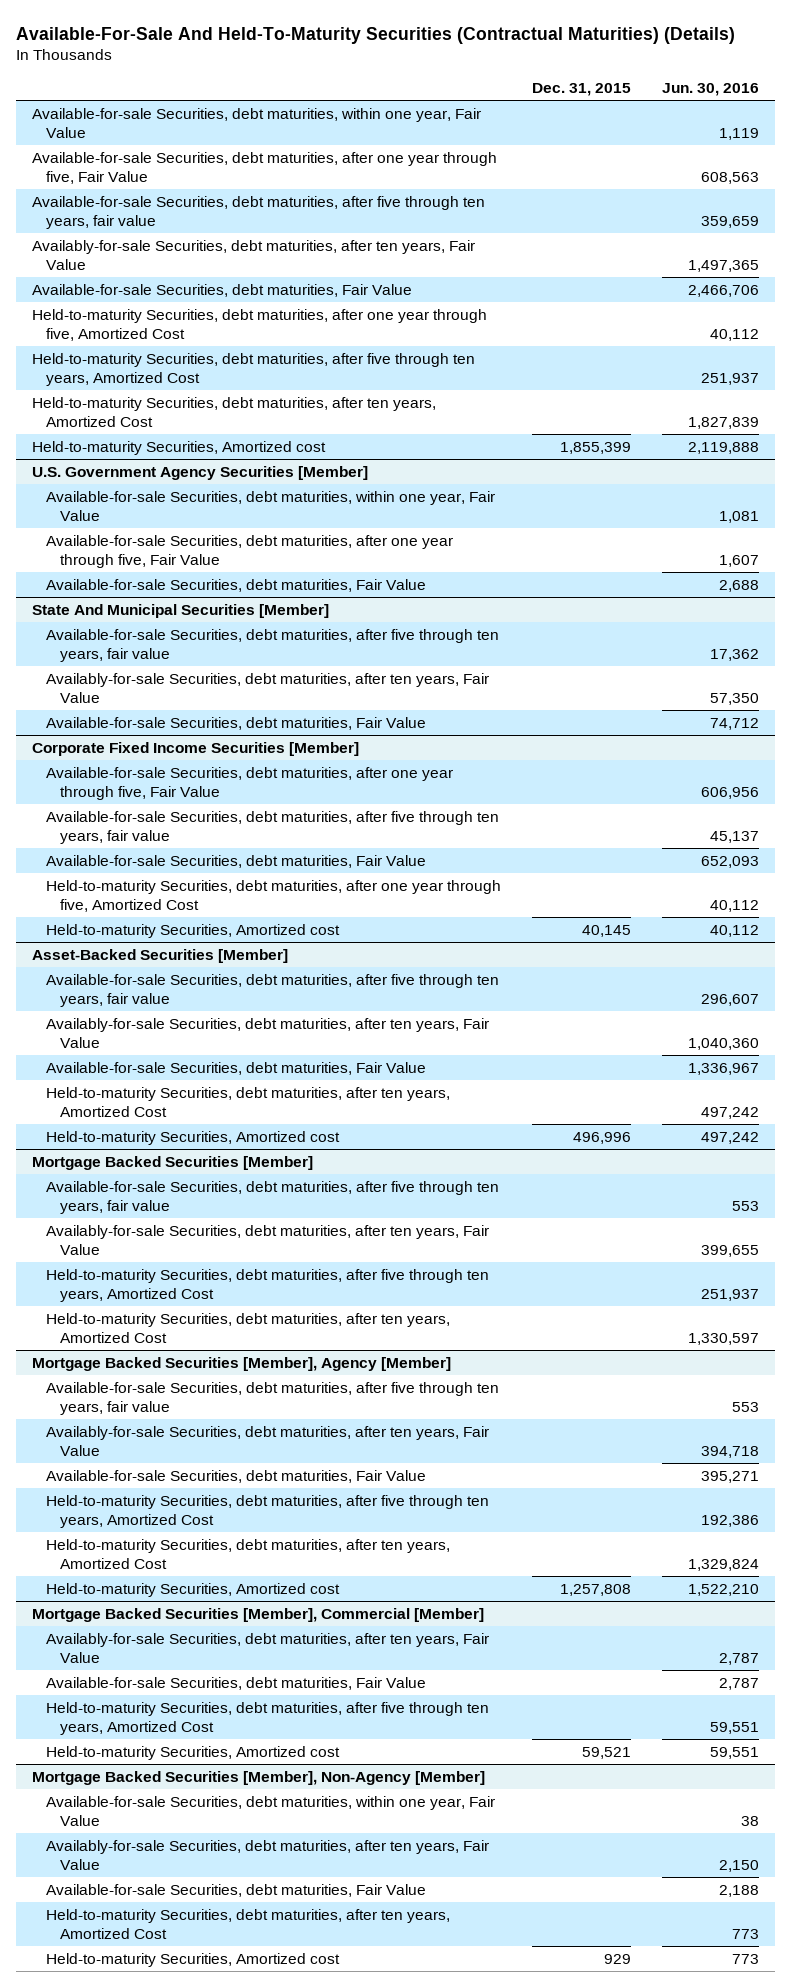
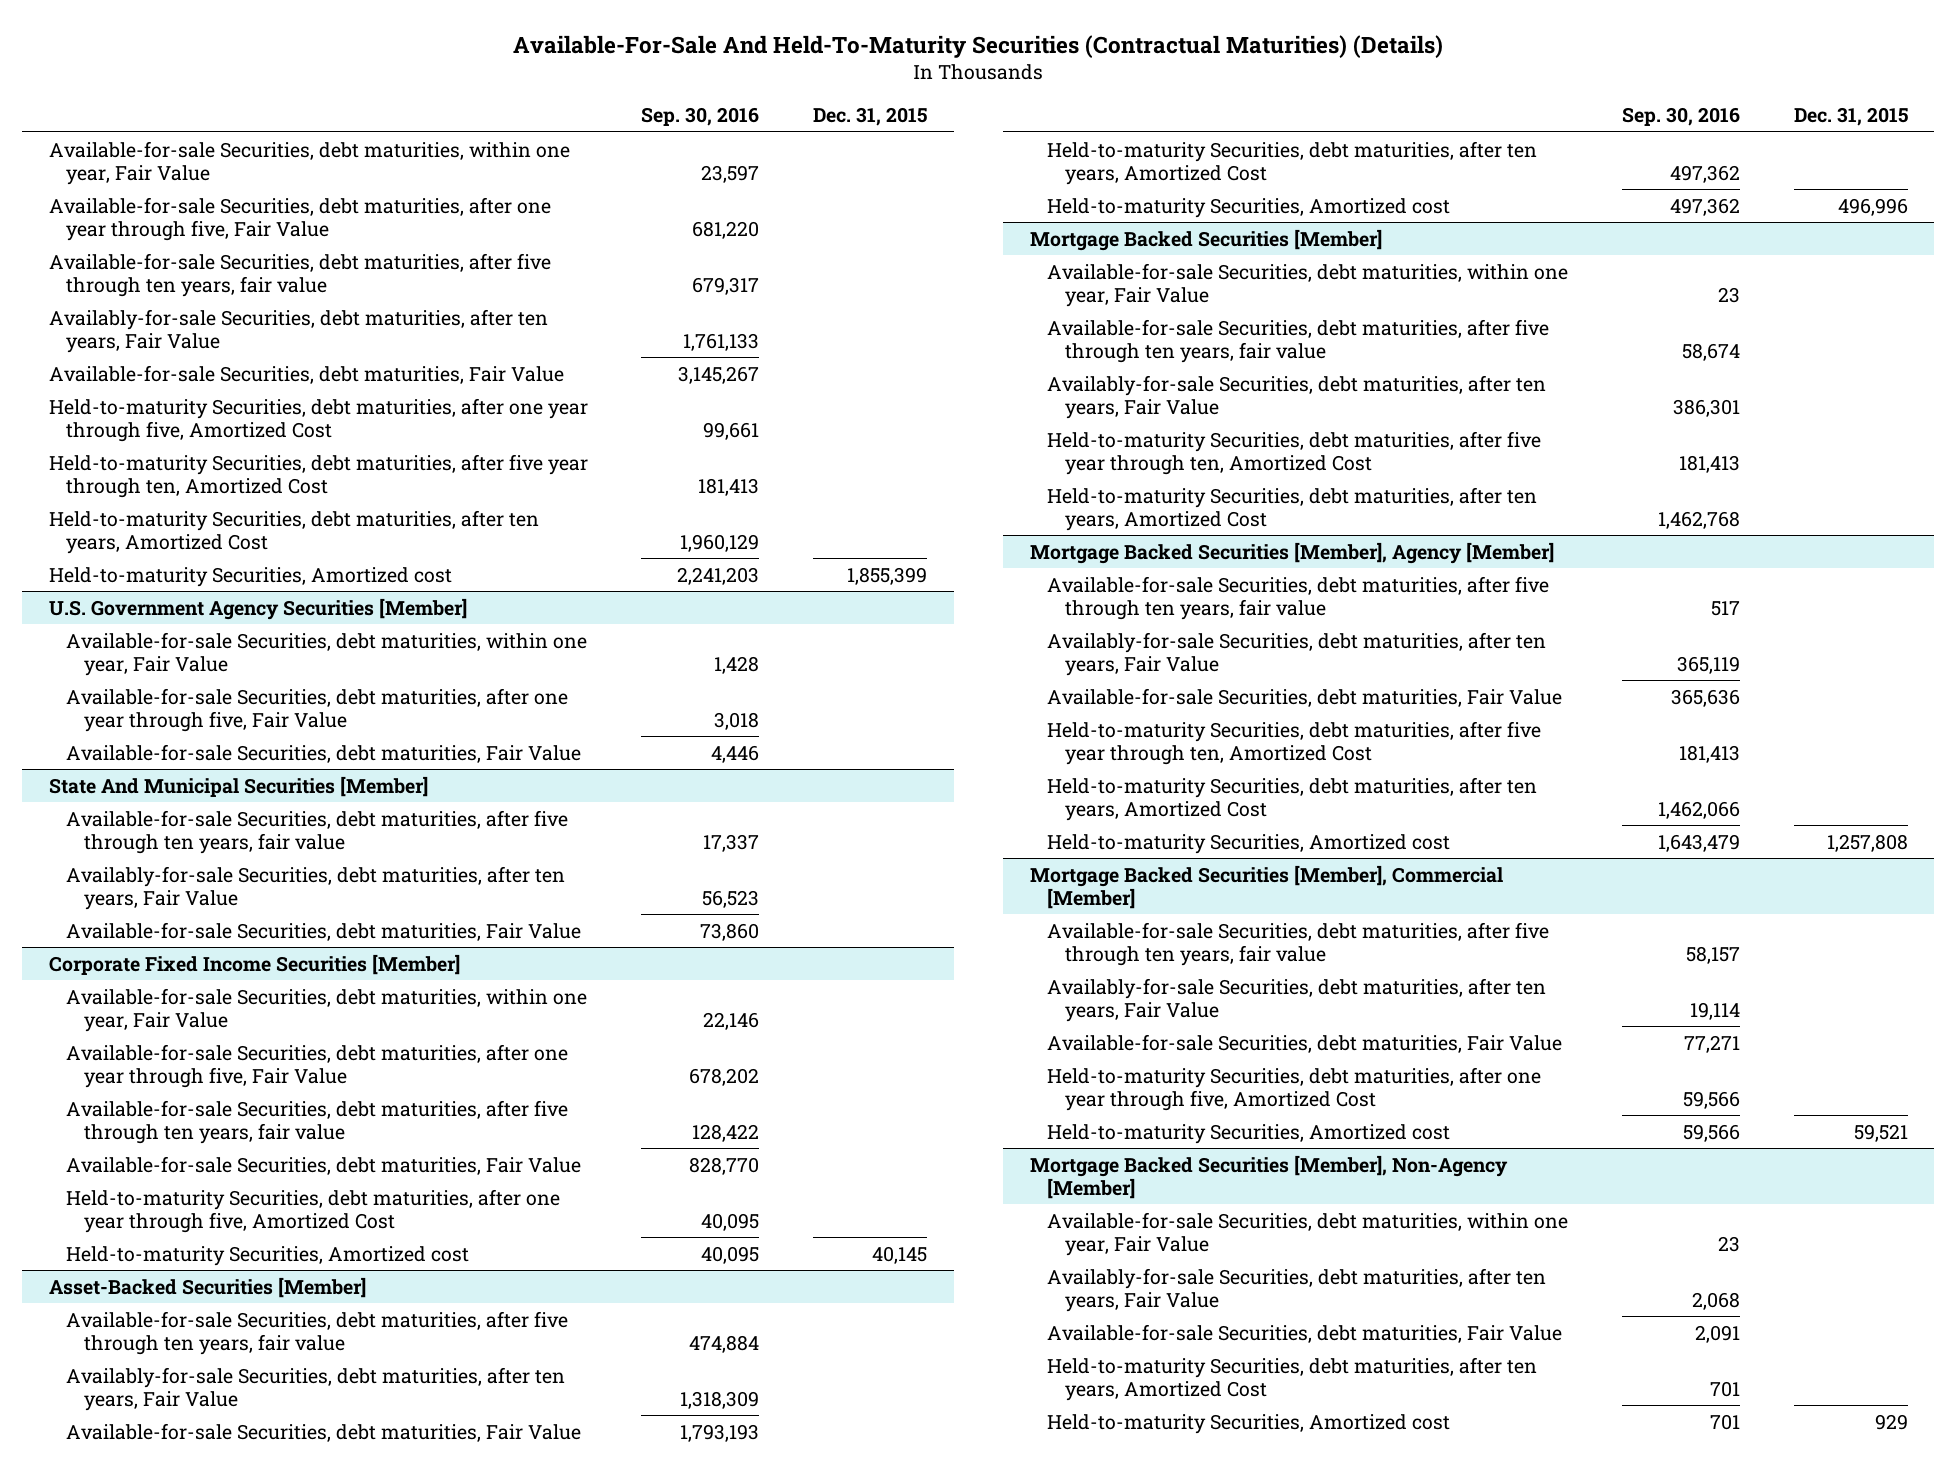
[662,83,760,97] Jun. 30, 2016 -> none
none -> [641,107,760,127] Sep. 30, 2016
[31,352,475,387] Held-to-maturity Securities, debt maturities, after five through ten years, Amortized Cost -> [48,453,588,498] Held-to-maturity Securities, debt maturities, after five year through ten, Amortized Cost
none -> [66,987,588,1032] Available-for-sale Securities, debt maturities, within one year, Fair Value
none -> [1047,262,1569,307] Available-for-sale Securities, debt maturities, within one year, Fair Value
[45,1268,489,1303] Held-to-maturity Securities, debt maturities, after five through ten years, Amortized Cost -> [1047,430,1542,475] Held-to-maturity Securities, debt maturities, after five year through ten, Amortized Cost
[45,1494,489,1529] Held-to-maturity Securities, debt maturities, after five through ten years, Amortized Cost -> [1047,720,1542,765] Held-to-maturity Securities, debt maturities, after five year through ten, Amortized Cost
none -> [1047,921,1550,966] Available-for-sale Securities, debt maturities, after five through ten years, fair value
[45,1701,489,1736] Held-to-maturity Securities, debt maturities, after five through ten years, Amortized Cost -> [1047,1066,1542,1111] Held-to-maturity Securities, debt maturities, after one year through five, Amortized Cost

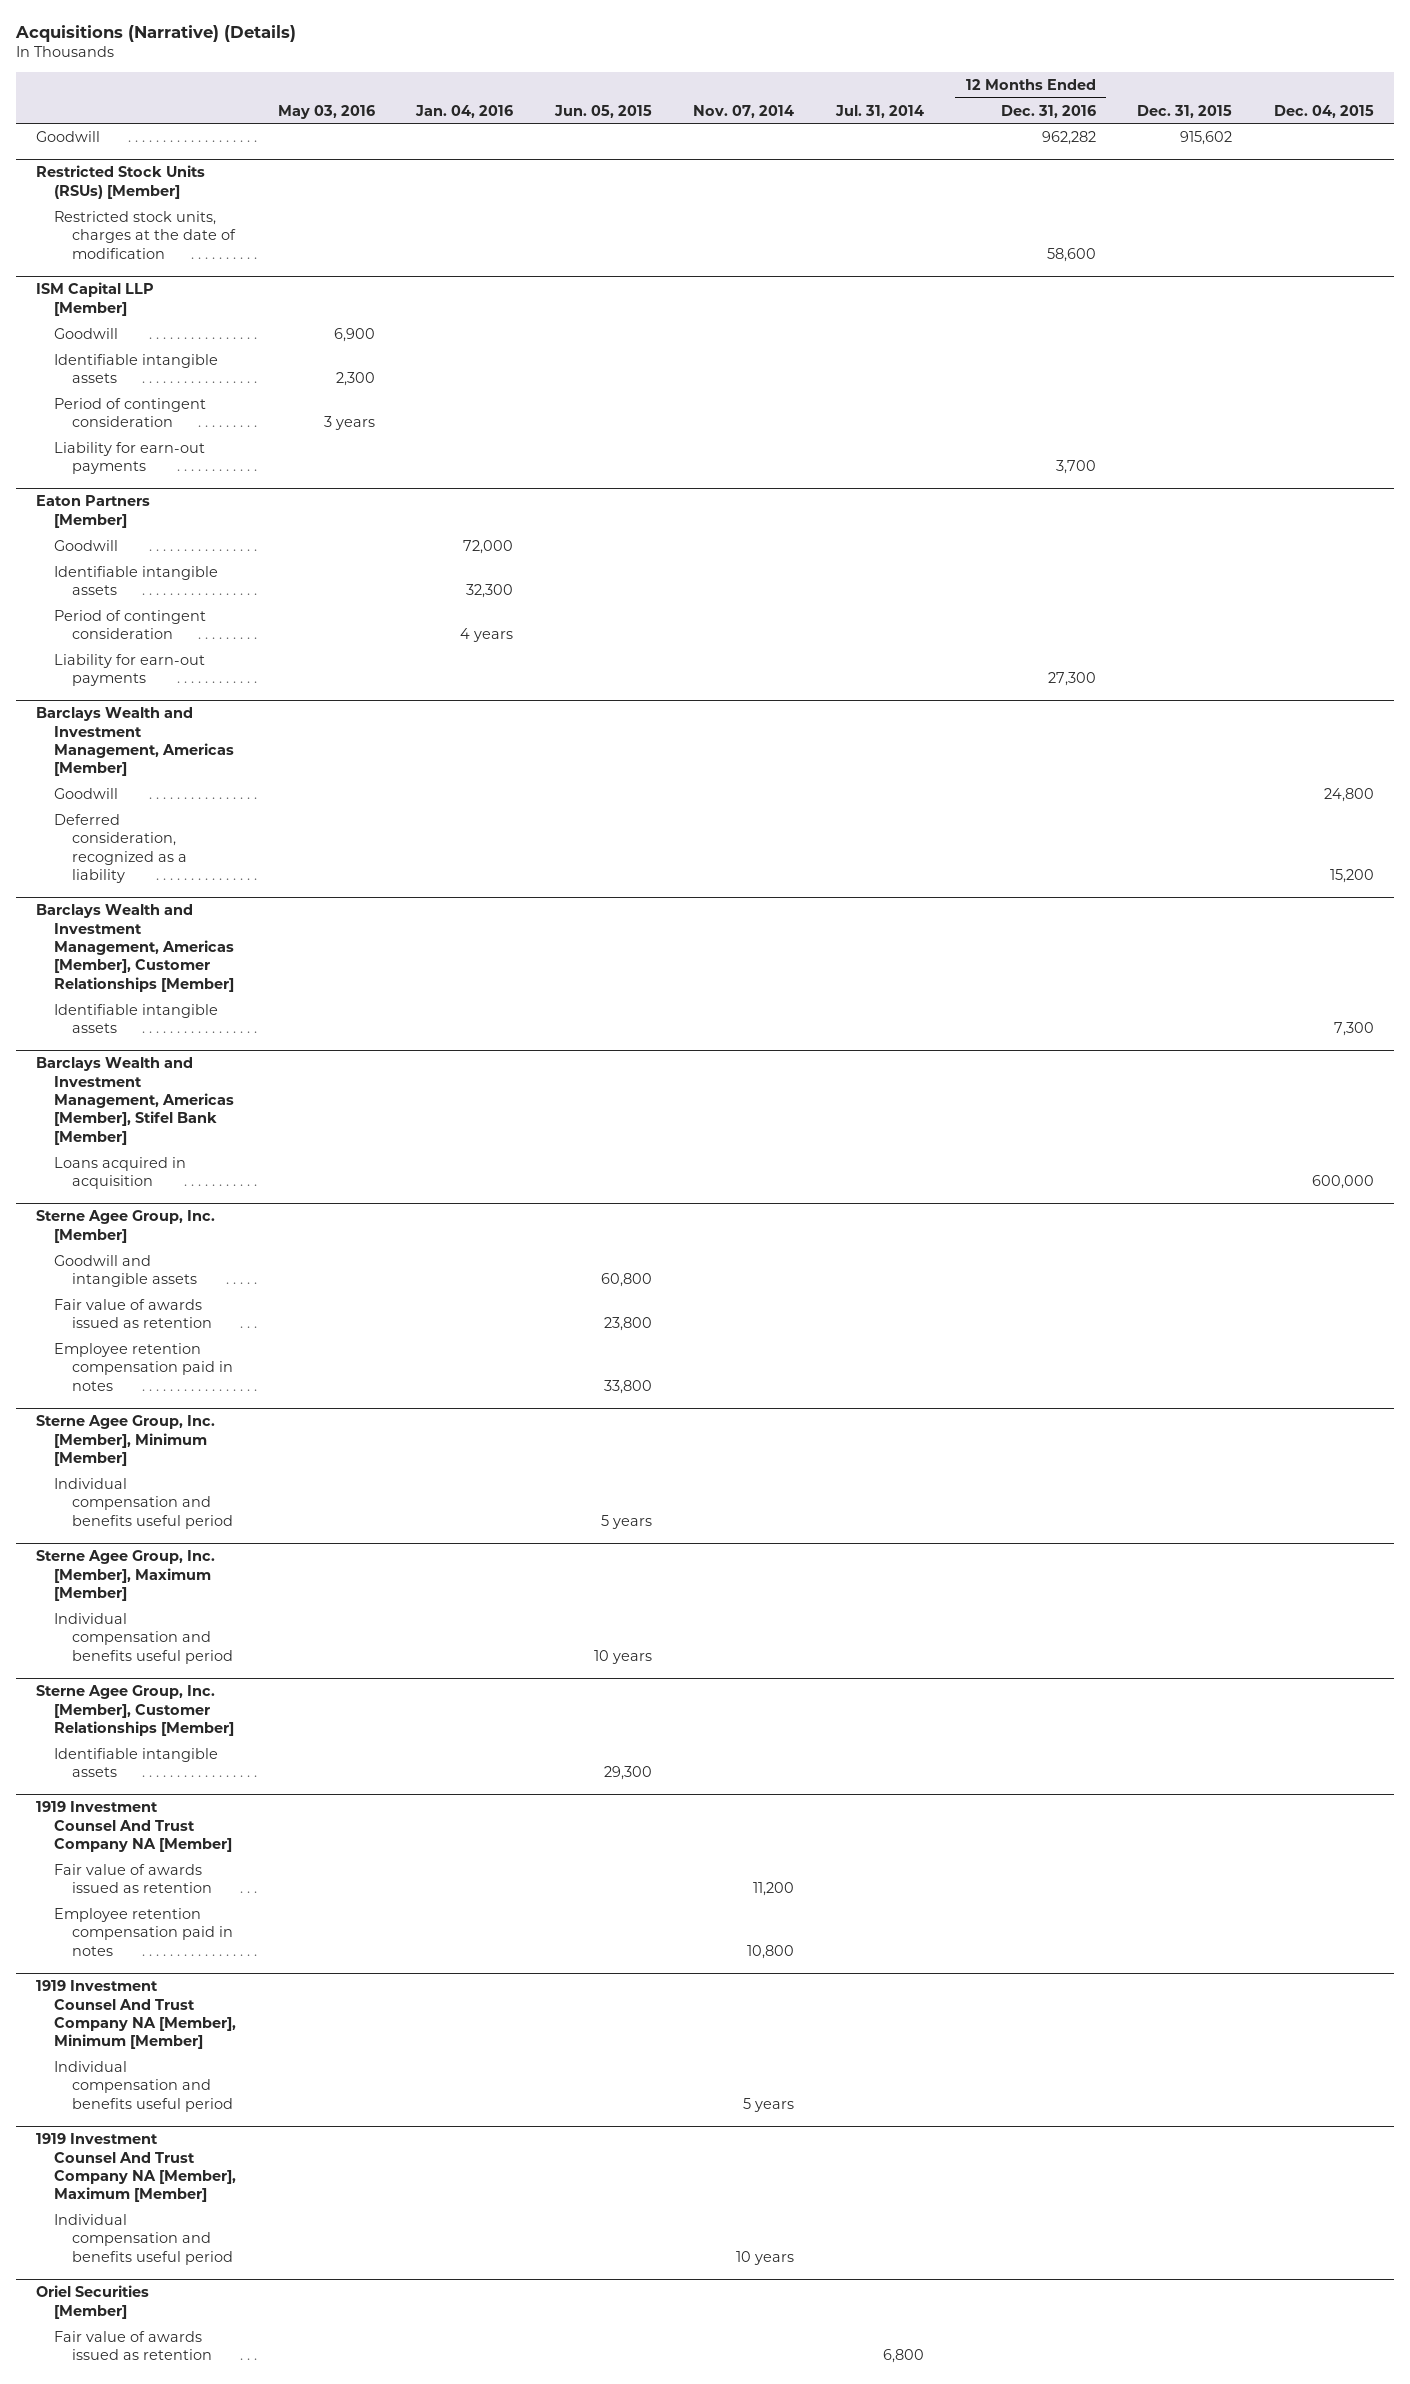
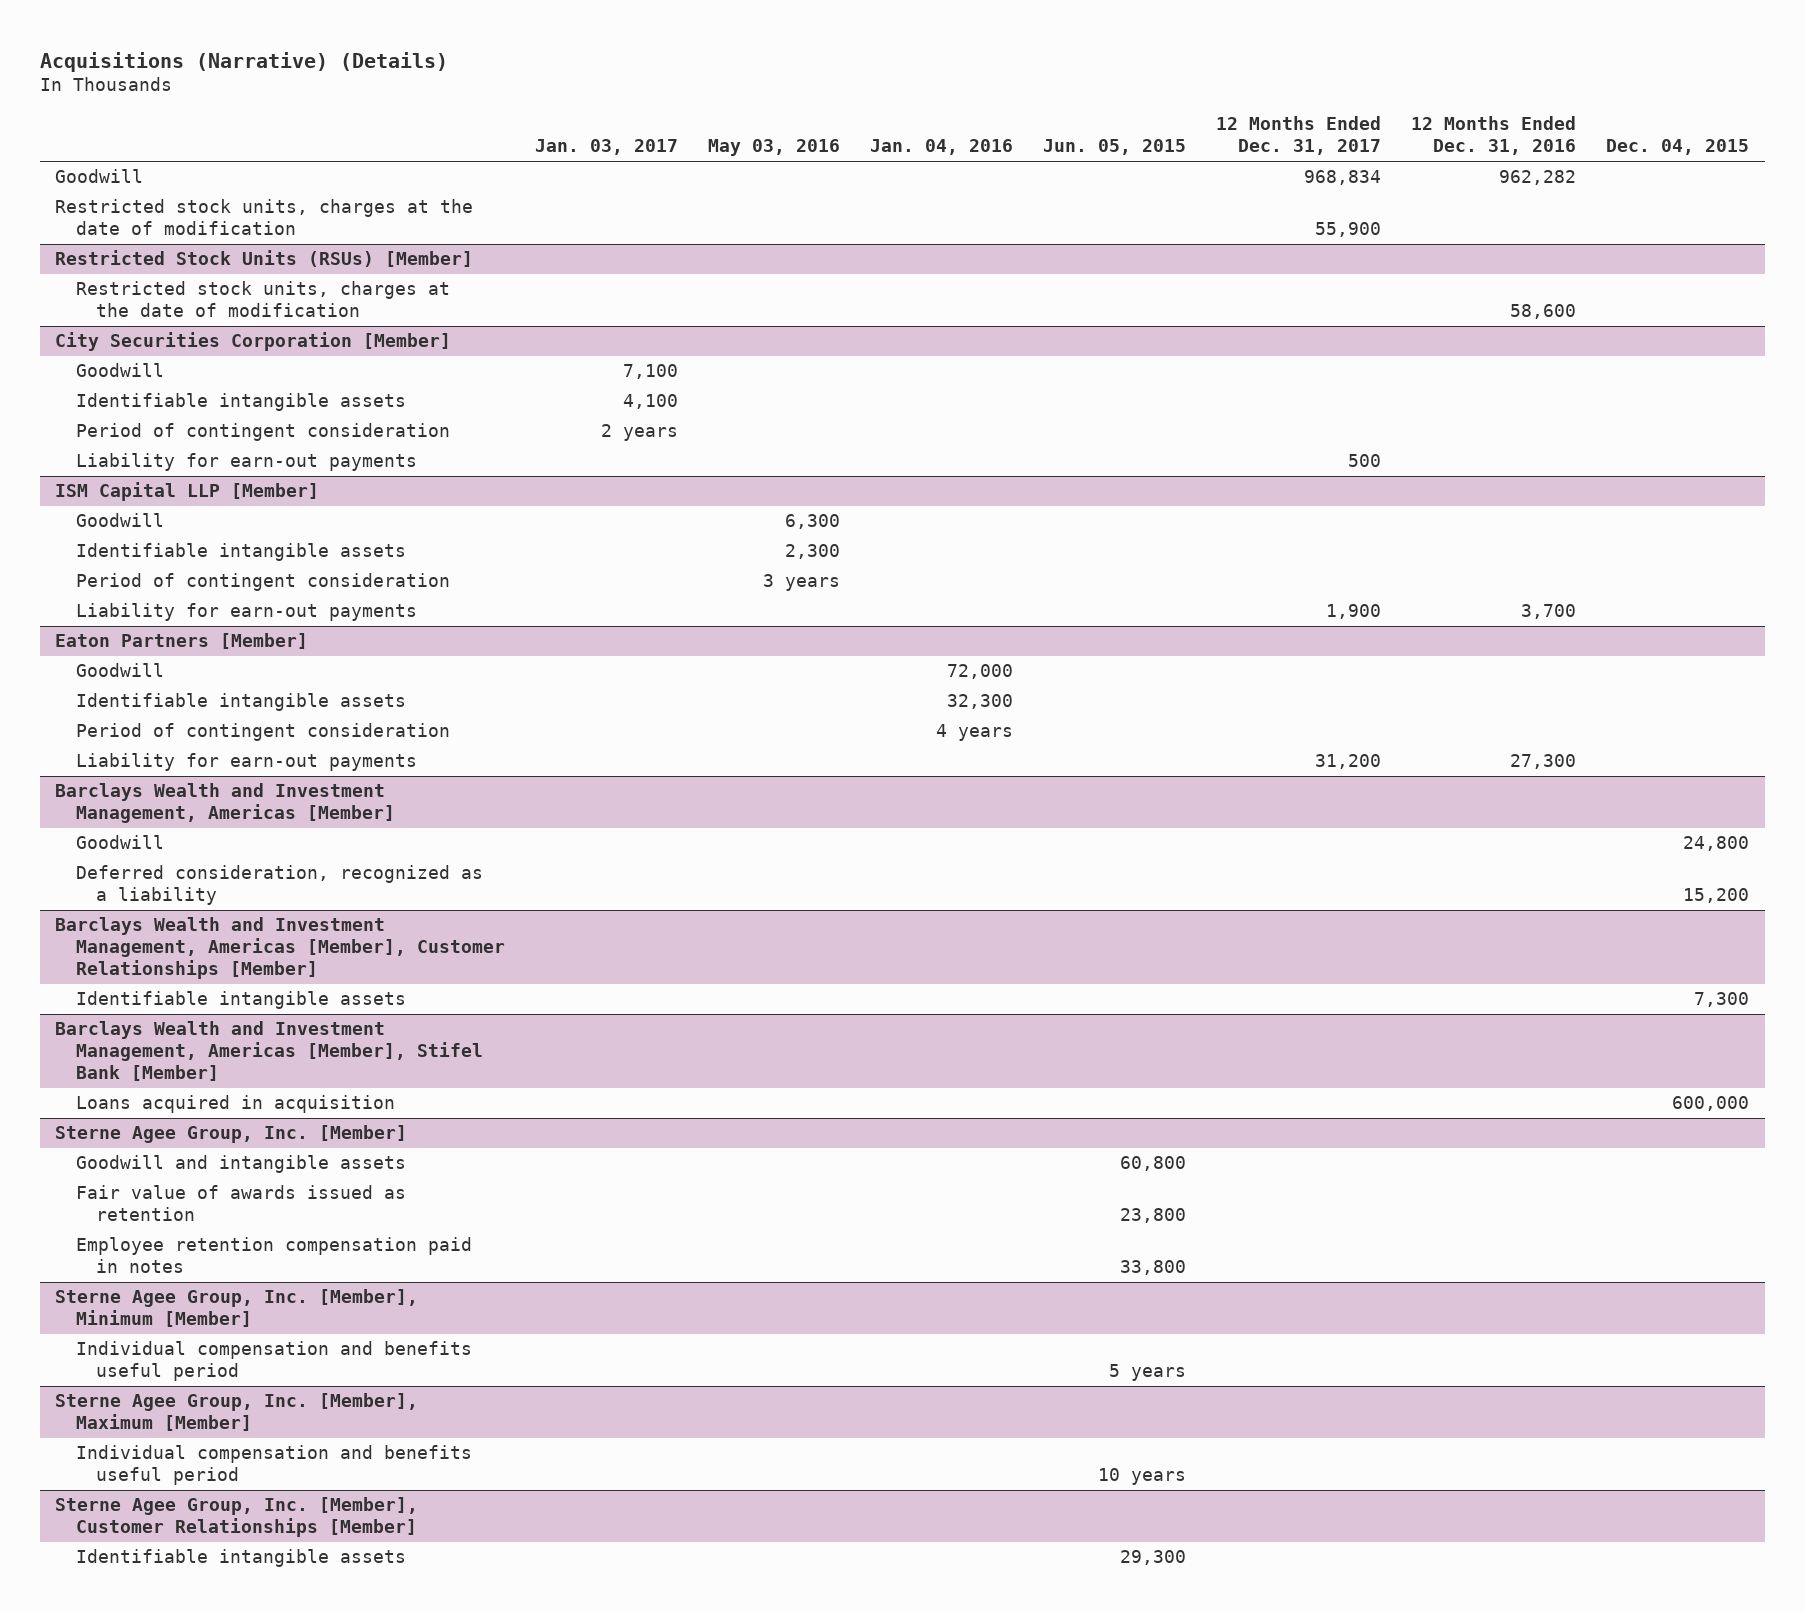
[693,104,795,118] Nov. 07, 2014 -> none
[834,104,924,118] Jul. 31, 2014 -> none
[1137,104,1233,118] Dec. 31, 2015 -> none
none -> [534,139,678,156] Jan. 03, 2017
none -> [1216,116,1382,156] 12 Months Ended Dec. 31, 2017
none -> [55,199,474,236] Restricted stock units, charges at the date of modification
none -> [55,332,452,352] City Securities Corporation [Member]
none -> [75,363,164,378] Goodwill
none -> [75,393,406,412] Identifiable intangible assets
none -> [75,423,450,442] Period of contingent consideration
none -> [75,453,417,472] Liability for earn-out payments
[333,327,375,342] 6,900 -> [784,514,840,530] 6,300
[36,1801,233,1852] 1919 Investment Counsel And Trust Company NA [Member] -> none
[54,1863,212,1894] Fair value of awards issued as retention -> none
[54,1907,233,1956] Employee retention compensation paid in notes -> none
[36,1980,237,2050] 1919 Investment Counsel And Trust Company NA [Member], Minimum [Member] -> none
[54,2060,233,2112] Individual compensation and benefits useful period -> none
[36,2133,237,2203] 1919 Investment Counsel And Trust Company NA [Member], Maximum [Member] -> none
[54,2213,233,2265] Individual compensation and benefits useful period -> none
[36,2285,150,2319] Oriel Securities [Member] -> none
[54,2330,212,2361] Fair value of awards issued as retention -> none

